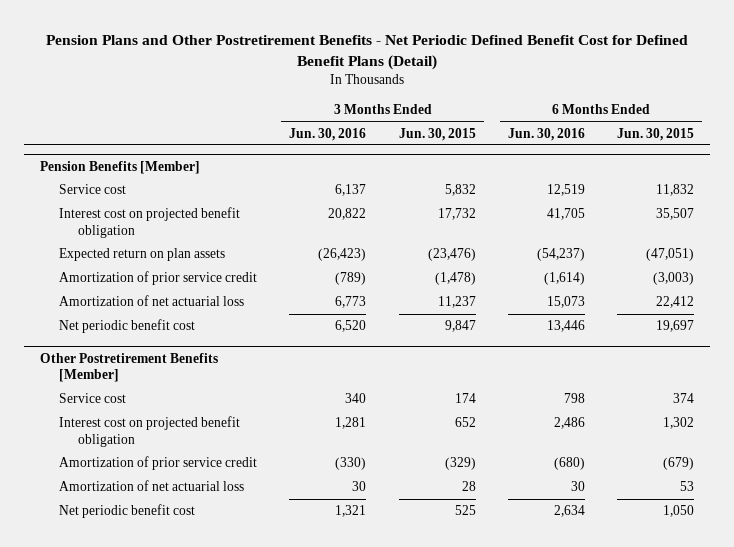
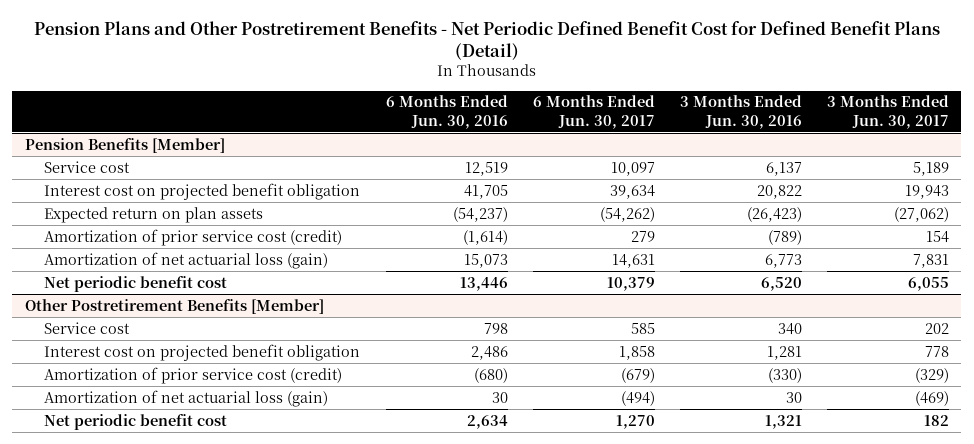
[398,127,476,141] Jun. 30, 2015 -> none
[617,127,695,141] Jun. 30, 2015 -> none
none -> [532,95,655,129] 6 Months Ended Jun. 30, 2017
none -> [826,95,949,129] 3 Months Ended Jun. 30, 2017
[59,271,258,286] Amortization of prior service credit -> [44,228,343,246] Amortization of prior service cost (credit)
[59,295,245,307] Amortization of net actuarial loss -> [44,251,329,269] Amortization of net actuarial loss (gain)
[59,456,258,471] Amortization of prior service credit -> [44,366,343,384] Amortization of prior service cost (credit)
[59,480,245,492] Amortization of net actuarial loss -> [44,389,329,407] Amortization of net actuarial loss (gain)

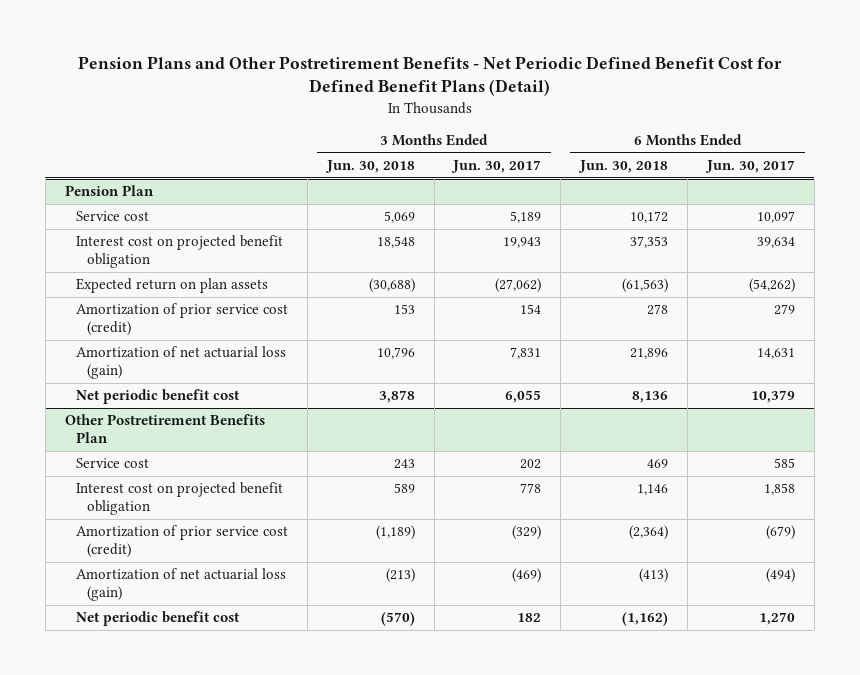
[385,95,508,129] 6 Months Ended Jun. 30, 2016 -> none
[679,95,802,129] 3 Months Ended Jun. 30, 2016 -> none
none -> [324,160,415,174] Jun. 30, 2018
none -> [578,160,669,174] Jun. 30, 2018
[24,137,225,153] Pension Benefits [Member] -> [64,185,154,197] Pension Plan
[24,298,324,314] Other Postretirement Benefits [Member] -> [64,414,265,444] Other Postretirement Benefits Plan

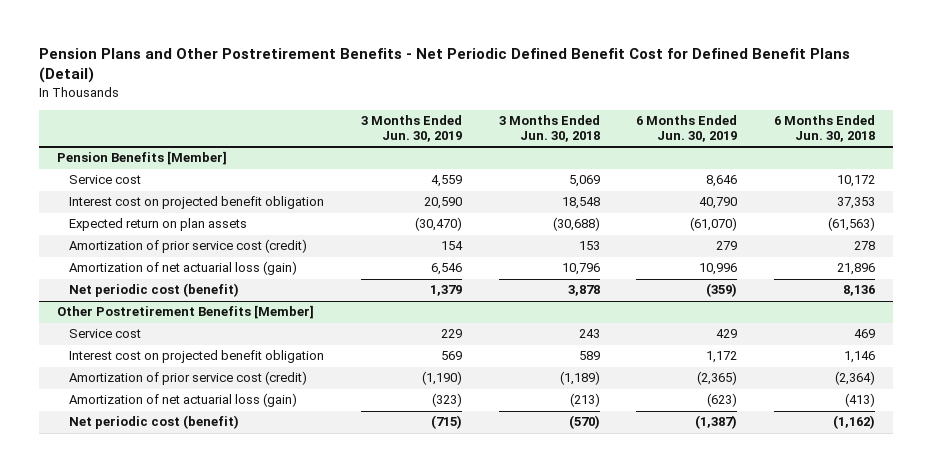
[451,160,542,174] Jun. 30, 2017 -> none
[704,160,795,174] Jun. 30, 2017 -> none
none -> [361,115,463,143] 3 Months Ended Jun. 30, 2019
none -> [636,115,738,143] 6 Months Ended Jun. 30, 2019
[64,185,154,197] Pension Plan -> [57,151,228,166] Pension Benefits [Member]
[75,389,240,405] Net periodic benefit cost -> [69,283,240,298] Net periodic cost (benefit)
[64,414,265,444] Other Postretirement Benefits Plan -> [57,305,315,320] Other Postretirement Benefits [Member]
[75,611,240,627] Net periodic benefit cost -> [69,415,240,430] Net periodic cost (benefit)

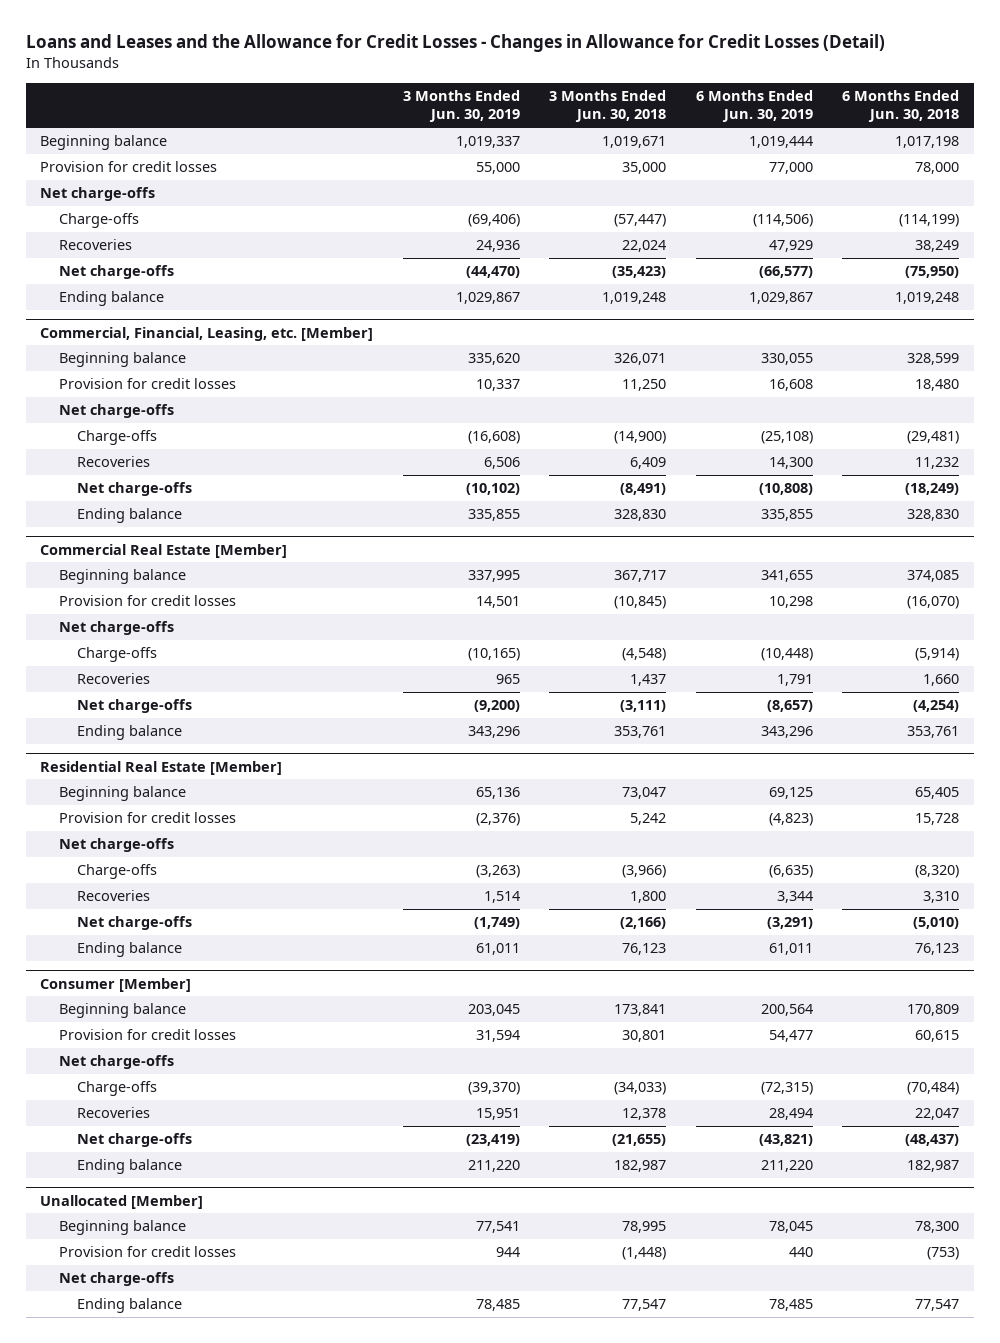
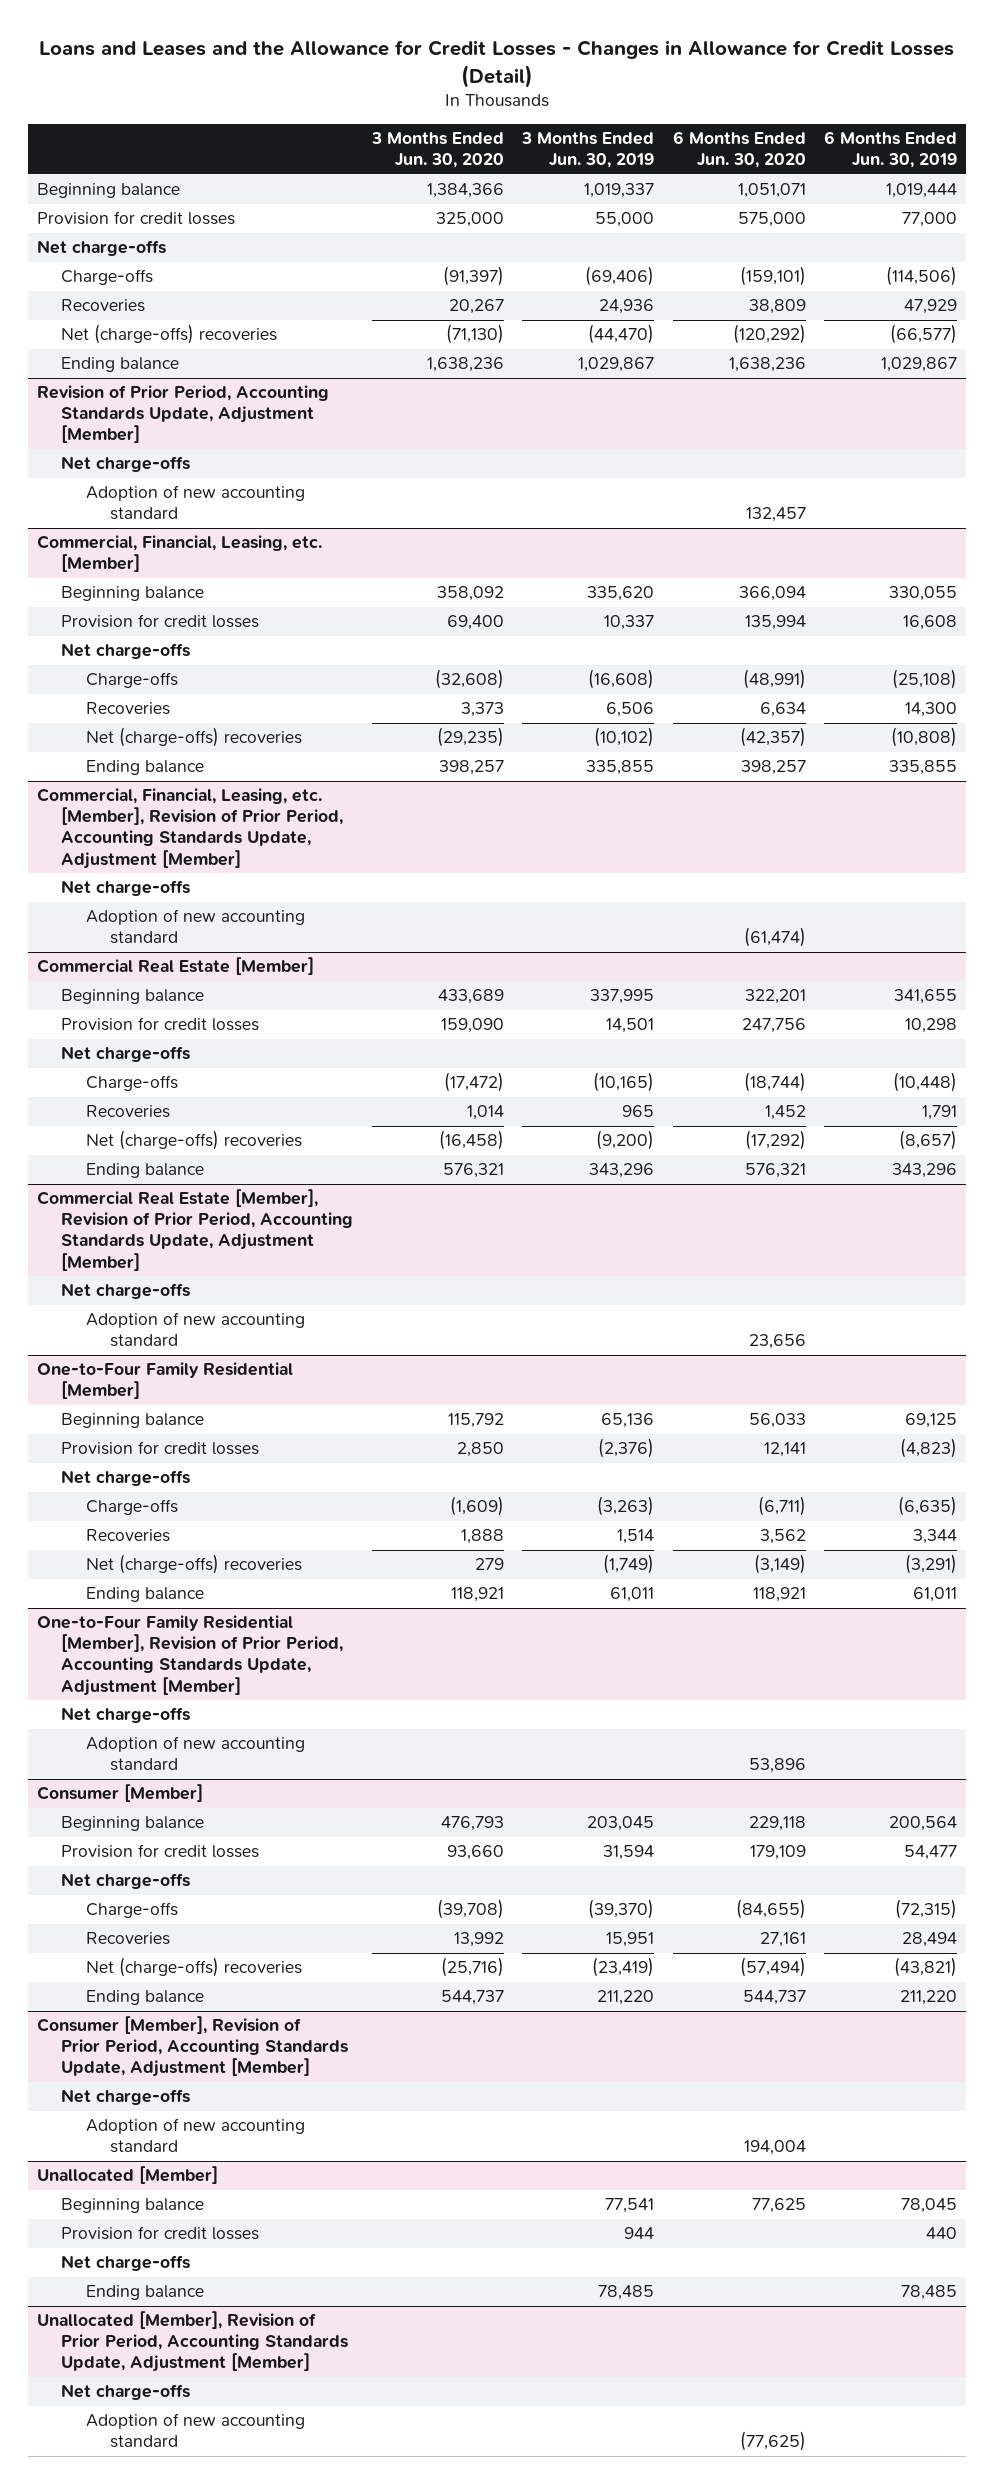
[549,89,667,123] 3 Months Ended Jun. 30, 2018 -> none
[842,89,960,123] 6 Months Ended Jun. 30, 2018 -> none
none -> [370,132,504,169] 3 Months Ended Jun. 30, 2020
none -> [672,131,806,169] 6 Months Ended Jun. 30, 2020
[58,265,174,280] Net charge-offs -> [61,324,278,345] Net (charge-offs) recoveries
none -> [36,385,329,444] Revision of Prior Period, Accounting Standards Update, Adjustment [Member]
none -> [61,456,191,473] Net charge-offs
none -> [85,485,305,521] Adoption of new accounting standard
[77,482,193,497] Net charge-offs -> [85,727,302,748] Net (charge-offs) recoveries
none -> [36,788,344,869] Commercial, Financial, Leasing, etc. [Member], Revision of Prior Period, Accounting Standards Update, Adjustment [Member]
none -> [61,880,191,897] Net charge-offs
none -> [85,909,305,945] Adoption of new accounting standard
[77,699,193,714] Net charge-offs -> [85,1130,302,1151] Net (charge-offs) recoveries
none -> [36,1189,354,1271] Commercial Real Estate [Member], Revision of Prior Period, Accounting Standards Update, Adjustment [Member]
none -> [61,1283,191,1300] Net charge-offs
none -> [85,1312,305,1348] Adoption of new accounting standard
[40,760,283,775] Residential Real Estate [Member] -> [36,1362,293,1400] One-to-Four Family Residential [Member]
[77,916,193,931] Net charge-offs -> [85,1554,302,1575] Net (charge-offs) recoveries
none -> [36,1615,344,1696] One-to-Four Family Residential [Member], Revision of Prior Period, Accounting Standards Update, Adjustment [Member]
none -> [61,1707,191,1724] Net charge-offs
none -> [85,1736,305,1772] Adoption of new accounting standard
[77,1133,193,1148] Net charge-offs -> [85,1957,302,1978] Net (charge-offs) recoveries
none -> [36,2016,349,2078] Consumer [Member], Revision of Prior Period, Accounting Standards Update, Adjustment [Member]
none -> [61,2089,191,2106] Net charge-offs
none -> [85,2118,305,2154] Adoption of new accounting standard
none -> [36,2311,349,2373] Unallocated [Member], Revision of Prior Period, Accounting Standards Update, Adjustment [Member]
none -> [61,2384,191,2401] Net charge-offs
none -> [85,2413,305,2449] Adoption of new accounting standard

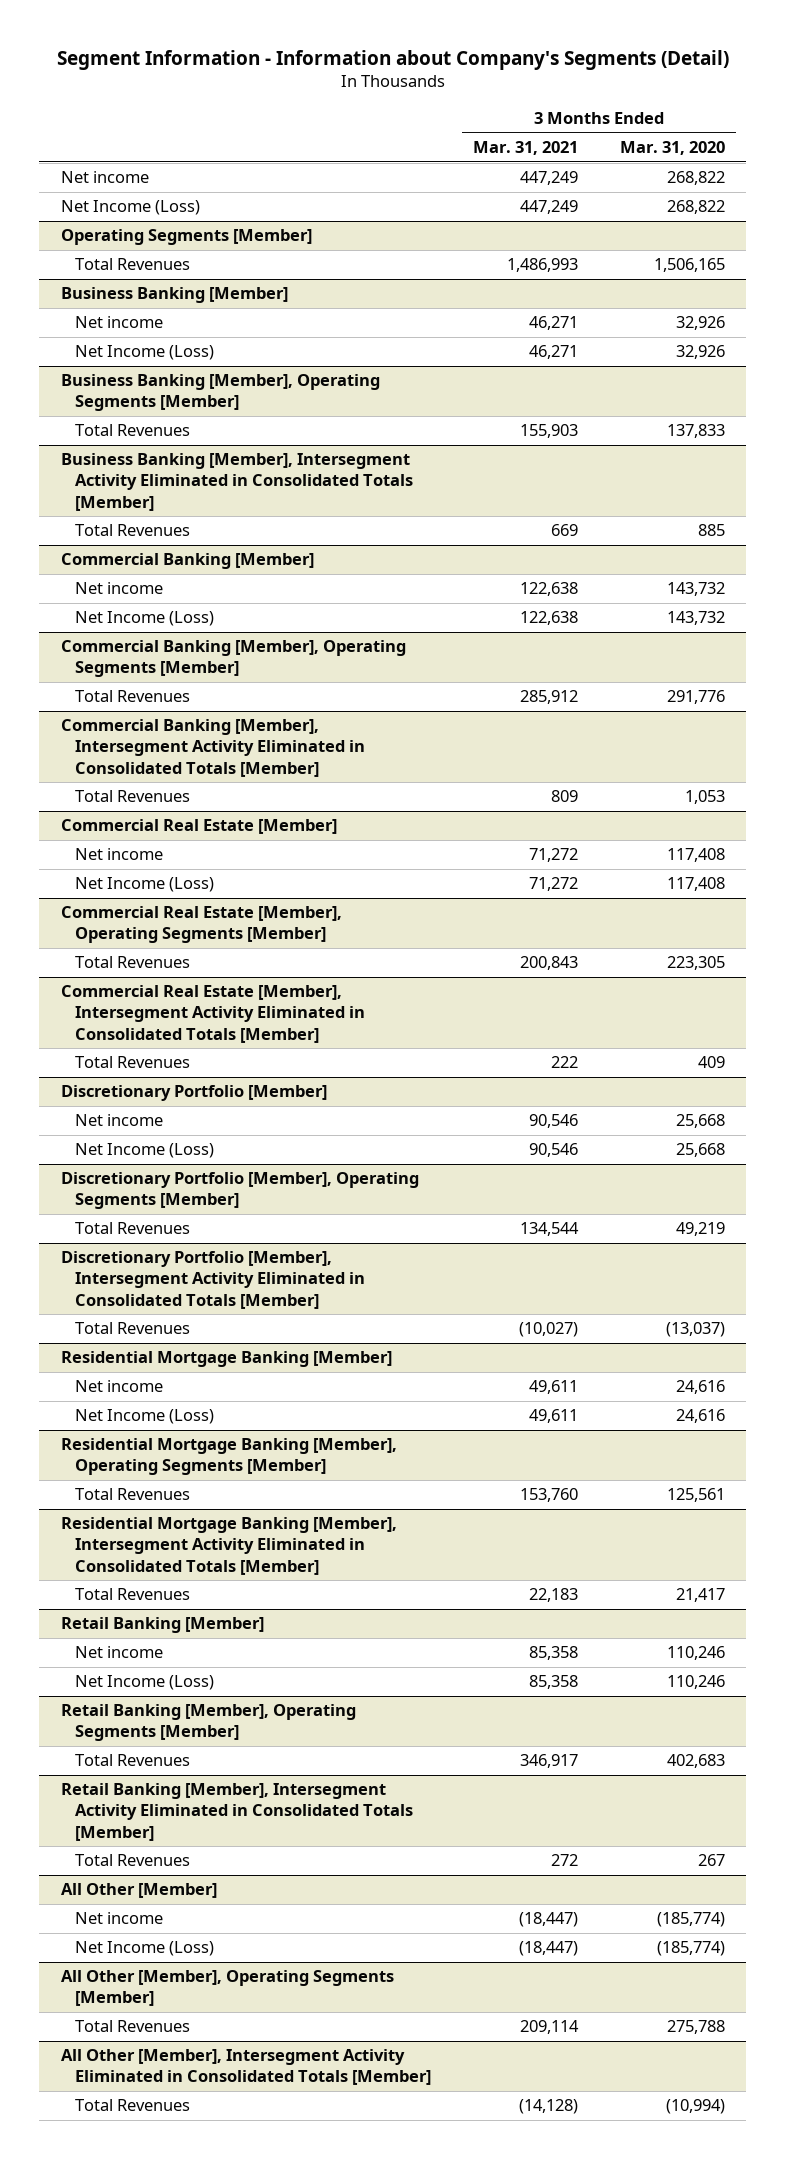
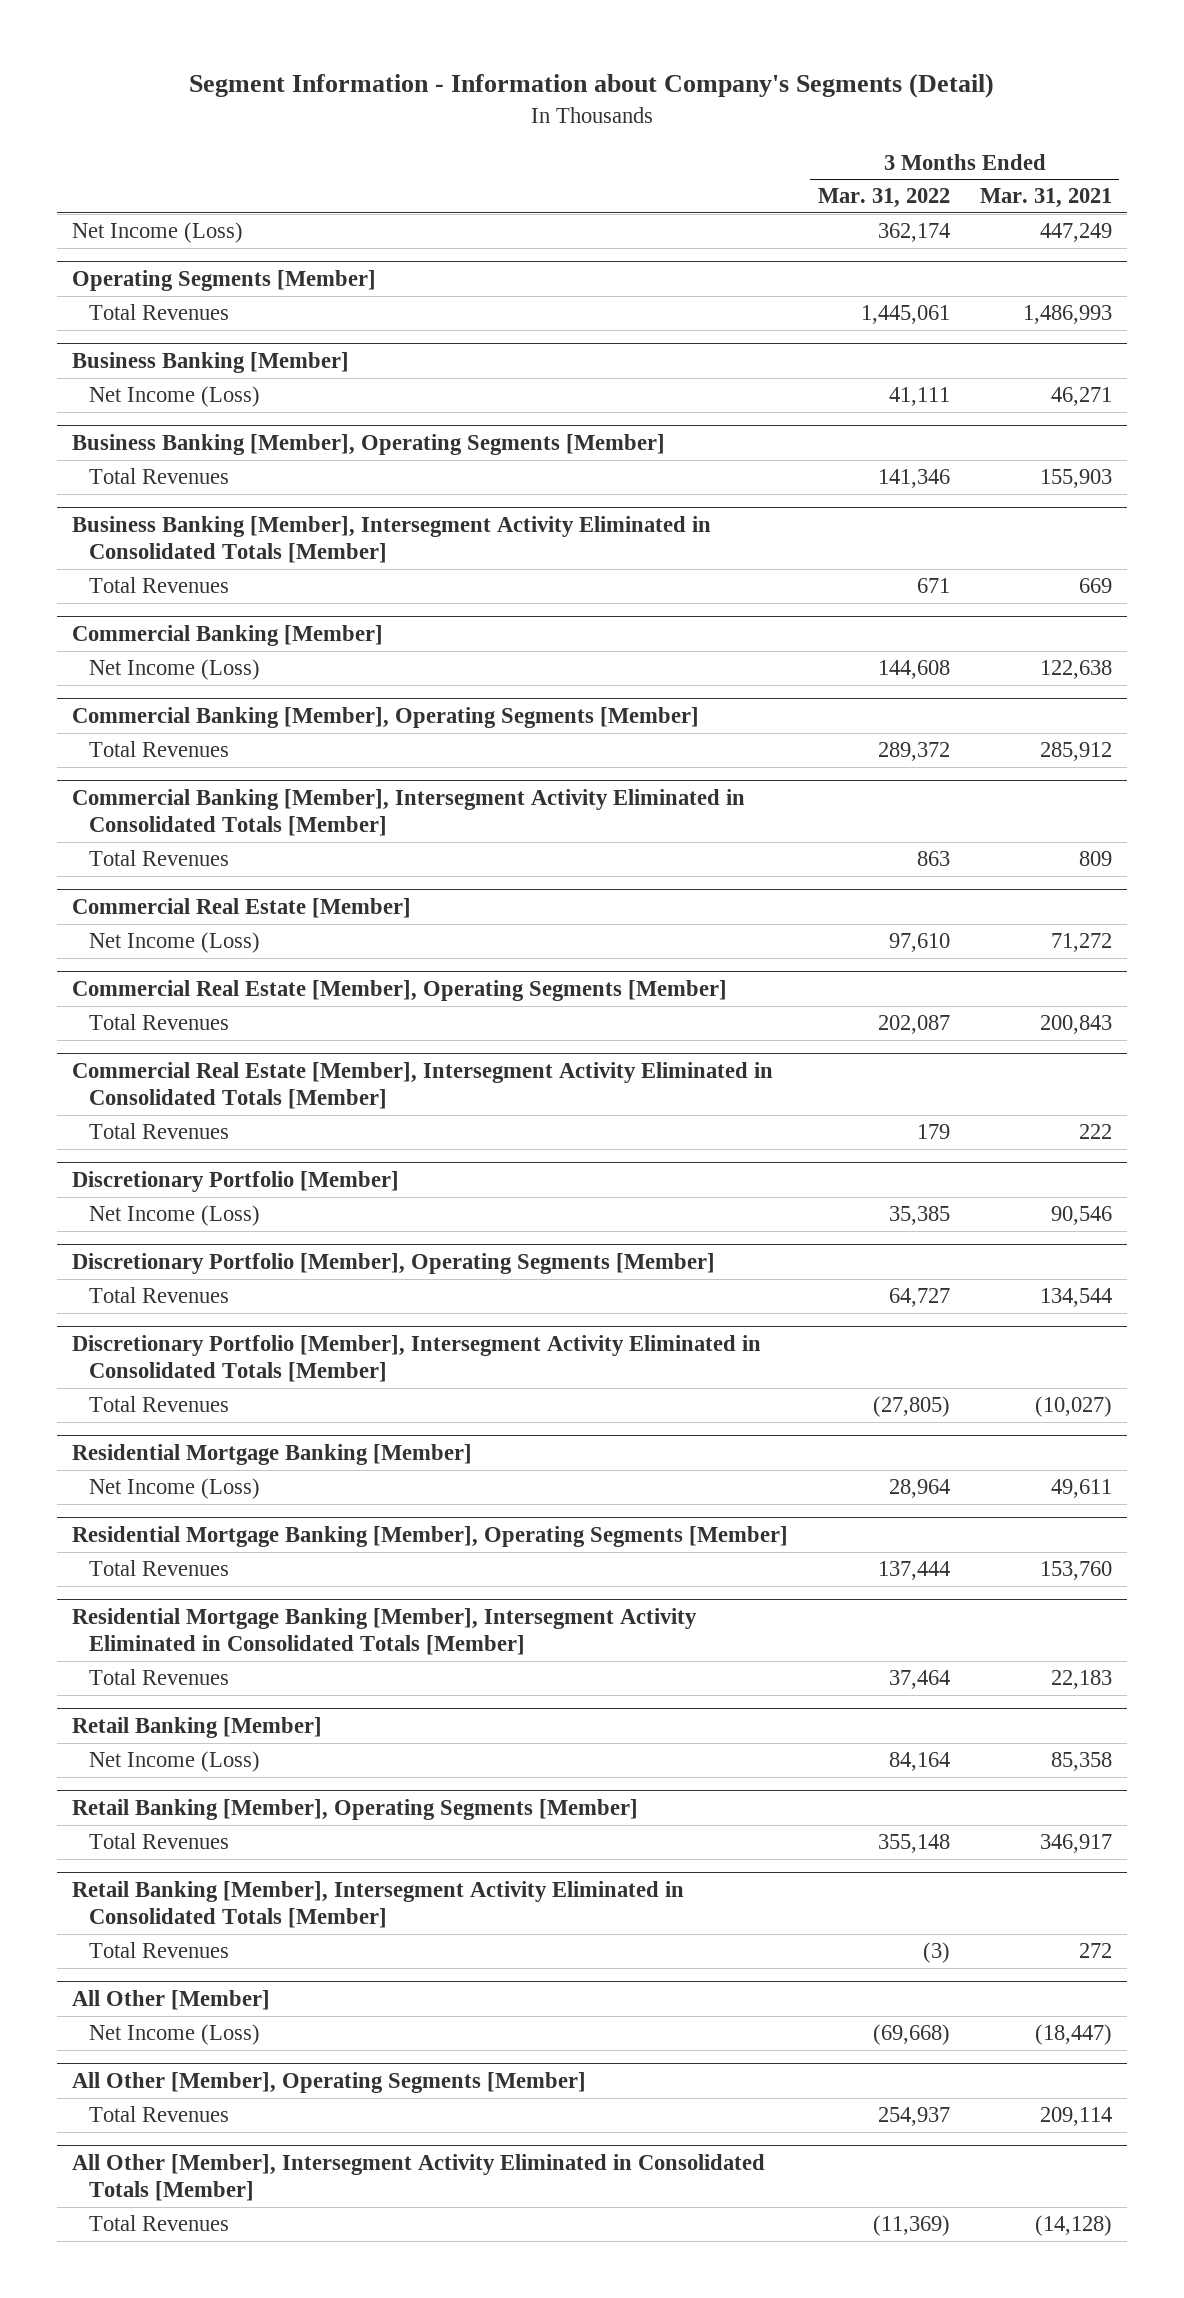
[620,140,726,155] Mar. 31, 2020 -> none
none -> [817,188,950,209] Mar. 31, 2022
[60,171,149,184] Net income -> none
[74,316,163,329] Net income -> none
[74,582,163,595] Net income -> none
[74,848,163,861] Net income -> none
[74,1114,163,1127] Net income -> none
[74,1380,163,1393] Net income -> none
[74,1646,163,1659] Net income -> none
[74,1912,163,1925] Net income -> none

